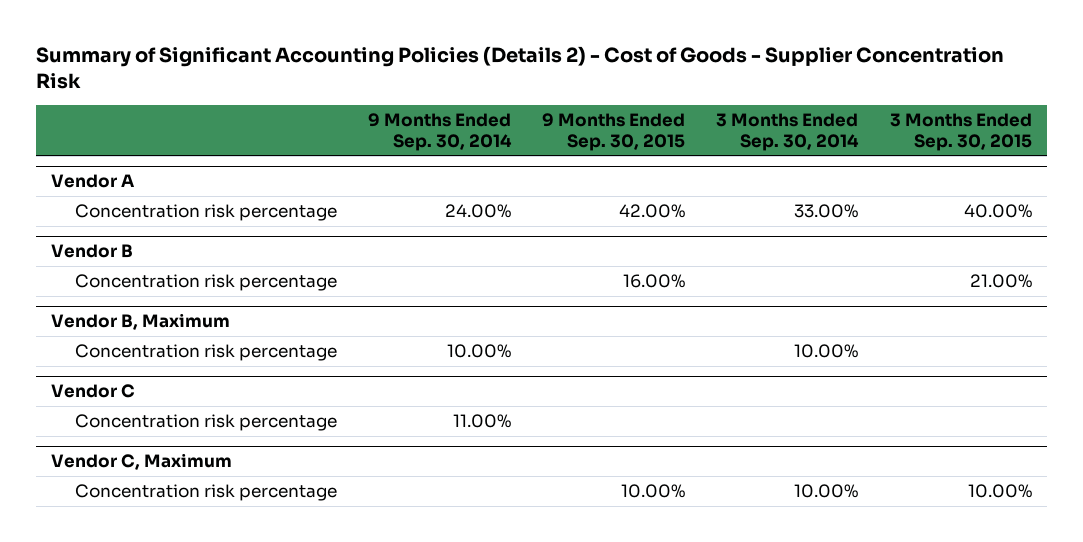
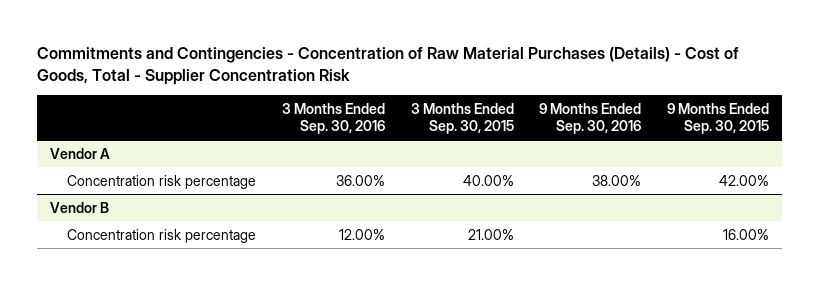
[35,46,1004,90] Summary of Significant Accounting Policies (Details 2) - Cost of Goods - Supplier Concentration Risk -> [37,47,740,85] Commitments and Contingencies - Concentration of Raw Material Purchases (Details) - Cost of Goods, Total - Supplier Concentration Risk
[368,113,513,151] 9 Months Ended Sep. 30, 2014 -> none
[716,113,860,151] 3 Months Ended Sep. 30, 2014 -> none
none -> [282,102,386,134] 3 Months Ended Sep. 30, 2016
none -> [539,102,642,134] 9 Months Ended Sep. 30, 2016
[51,313,231,331] Vendor B, Maximum -> none
[74,343,337,361] Concentration risk percentage -> none
[51,384,136,399] Vendor C -> none
[74,413,337,431] Concentration risk percentage -> none
[51,453,233,471] Vendor C, Maximum -> none
[74,483,337,501] Concentration risk percentage -> none

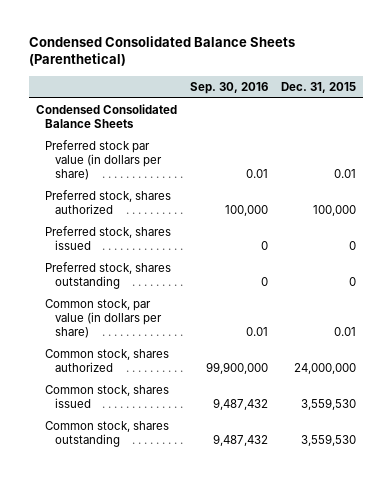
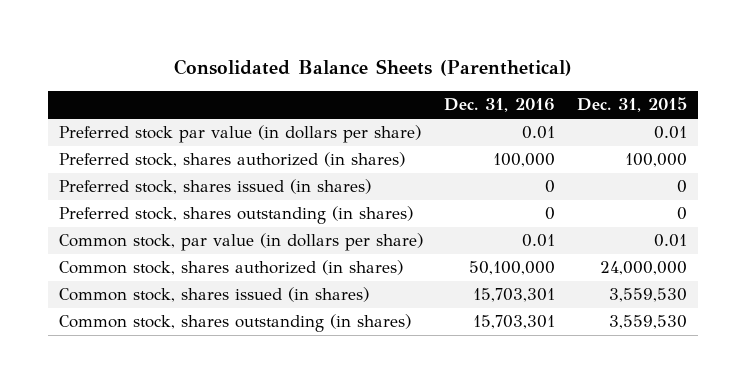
[29,35,296,67] Condensed Consolidated Balance Sheets (Parenthetical) -> [173,58,572,76] Consolidated Balance Sheets (Parenthetical)
[189,81,268,94] Sep. 30, 2016 -> none
none -> [444,98,556,113] Dec. 31, 2016
[35,104,177,128] Condensed Consolidated Balance Sheets -> none
[45,190,172,214] Preferred stock, shares authorized -> [58,152,405,168] Preferred stock, shares authorized (in shares)
[45,226,172,250] Preferred stock, shares issued -> [58,179,371,195] Preferred stock, shares issued (in shares)
[45,262,172,289] Preferred stock, shares outstanding -> [58,206,413,225] Preferred stock, shares outstanding (in shares)
[45,349,170,372] Common stock, shares authorized -> [58,260,403,276] Common stock, shares authorized (in shares)
[45,385,170,408] Common stock, shares issued -> [58,287,369,303] Common stock, shares issued (in shares)
[45,421,170,447] Common stock, shares outstanding -> [58,314,411,333] Common stock, shares outstanding (in shares)

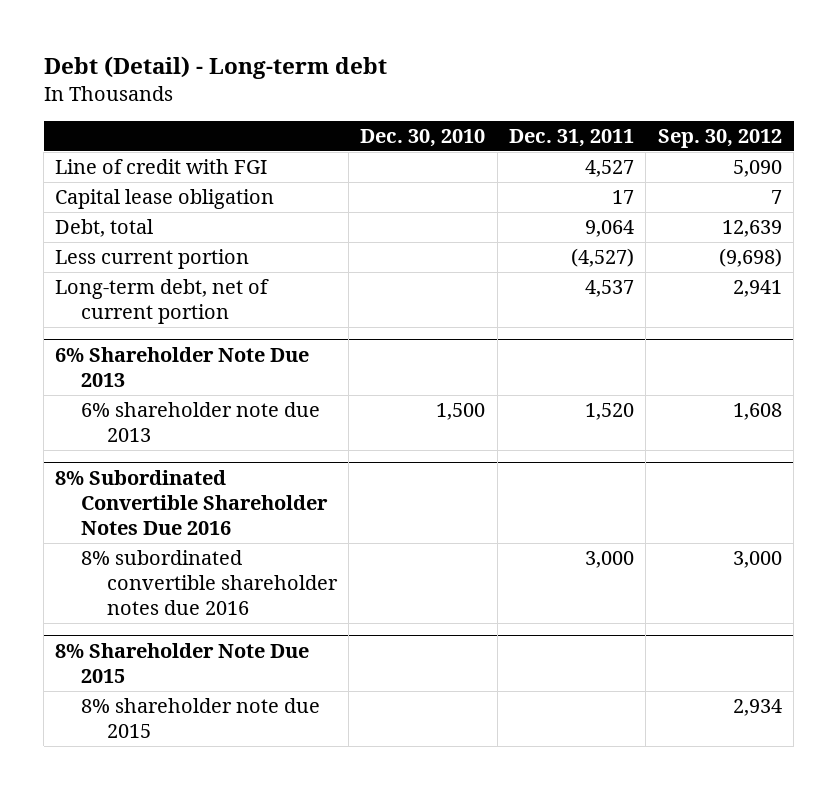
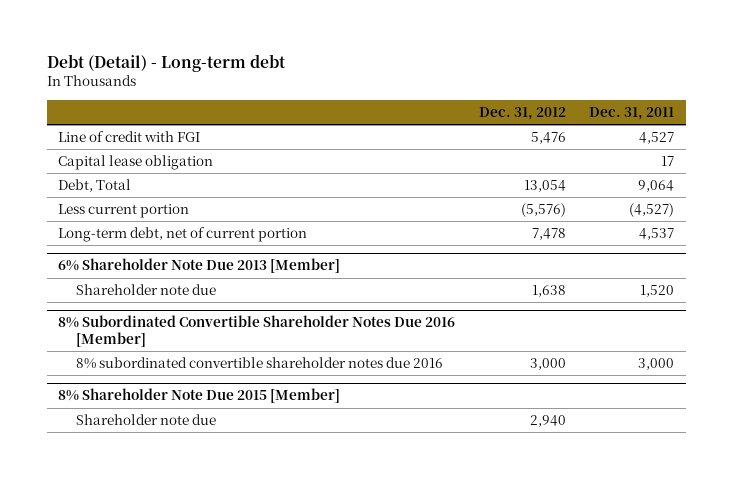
[360,128,486,147] Dec. 30, 2010 -> none
[657,128,782,148] Sep. 30, 2012 -> none
none -> [478,106,566,120] Dec. 31, 2012
[55,219,154,238] Debt, total -> [58,179,132,193] Debt, Total
[55,346,310,387] 6% Shareholder Note Due 2013 -> [58,258,341,274] 6% Shareholder Note Due 2013 [Member]
[81,402,321,443] 6% shareholder note due 2013 -> [76,284,217,296] Shareholder note due
[55,469,329,535] 8% Subordinated Convertible Shareholder Notes Due 2016 -> [58,315,456,347] 8% Subordinated Convertible Shareholder Notes Due 2016 [Member]
[55,642,310,683] 8% Shareholder Note Due 2015 -> [58,388,341,404] 8% Shareholder Note Due 2015 [Member]
[81,698,321,739] 8% shareholder note due 2015 -> [76,414,217,426] Shareholder note due

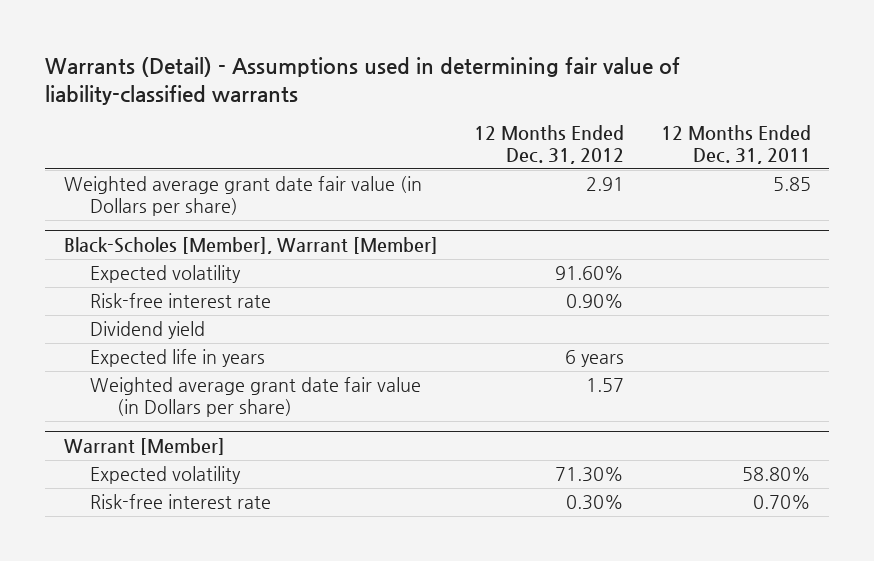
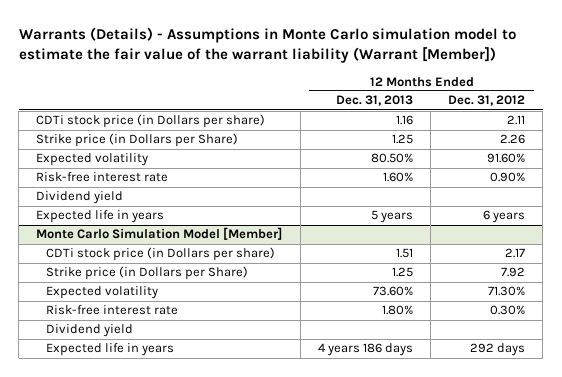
[45,57,681,106] Warrants (Detail) - Assumptions used in determining fair value of liability-classified warrants -> [18,26,516,64] Warrants (Details) - Assumptions in Monte Carlo simulation model to estimate the fair value of the warrant liability (Warrant [Member])
[660,125,811,164] 12 Months Ended Dec. 31, 2011 -> none
none -> [335,95,413,107] Dec. 31, 2013
[63,176,422,216] Weighted average grant date fair value (in Dollars per share) -> none
[63,237,438,255] Black-Scholes [Member], Warrant [Member] -> none
none -> [36,114,266,129] CDTi stock price (in Dollars per share)
none -> [36,133,239,148] Strike price (in Dollars per Share)
[90,377,422,417] Weighted average grant date fair value (in Dollars per share) -> none
[63,438,225,456] Warrant [Member] -> none
none -> [36,227,283,241] Monte Carlo Simulation Model [Member]
none -> [46,247,276,262] CDTi stock price (in Dollars per share)
none -> [46,266,249,281] Strike price (in Dollars per Share)
none -> [46,324,134,338] Dividend yield
none -> [46,343,175,357] Expected life in years

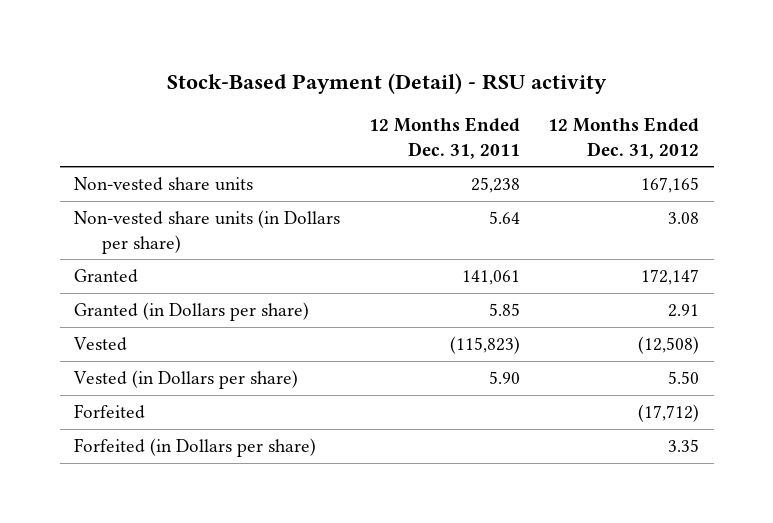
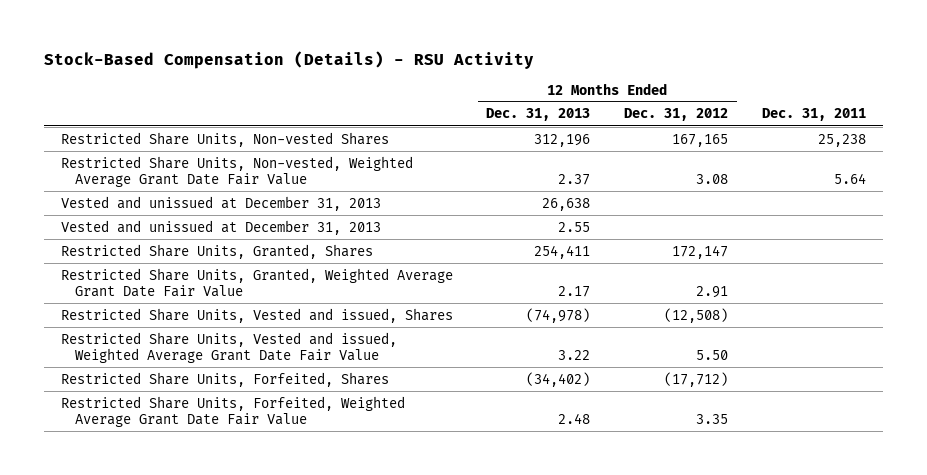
[166,73,607,95] Stock-Based Payment (Detail) - RSU activity -> [43,50,534,69] Stock-Based Compensation (Details) - RSU Activity
[368,116,520,159] 12 Months Ended Dec. 31, 2011 -> none
none -> [486,108,591,122] Dec. 31, 2013
none -> [762,108,867,122] Dec. 31, 2011
[74,176,254,191] Non-vested share units -> [60,131,389,147] Restricted Share Units, Non-vested Shares
[74,209,341,254] Non-vested share units (in Dollars per share) -> [60,155,413,187] Restricted Share Units, Non-vested, Weighted Average Grant Date Fair Value
none -> [60,195,381,211] Vested and unissued at December 31, 2013
none -> [60,219,381,235] Vested and unissued at December 31, 2013
[74,268,139,283] Granted -> [60,243,373,259] Restricted Share Units, Granted, Shares
[74,301,310,321] Granted (in Dollars per share) -> [60,267,453,297] Restricted Share Units, Granted, Weighted Average Grant Date Fair Value
[73,336,128,351] Vested -> [60,307,453,323] Restricted Share Units, Vested and issued, Shares
[73,369,299,389] Vested (in Dollars per share) -> [60,331,397,363] Restricted Share Units, Vested and issued, Weighted Average Grant Date Fair Value
[74,403,146,419] Forfeited -> [60,371,389,387] Restricted Share Units, Forfeited, Shares
[74,437,317,457] Forfeited (in Dollars per share) -> [60,395,405,427] Restricted Share Units, Forfeited, Weighted Average Grant Date Fair Value

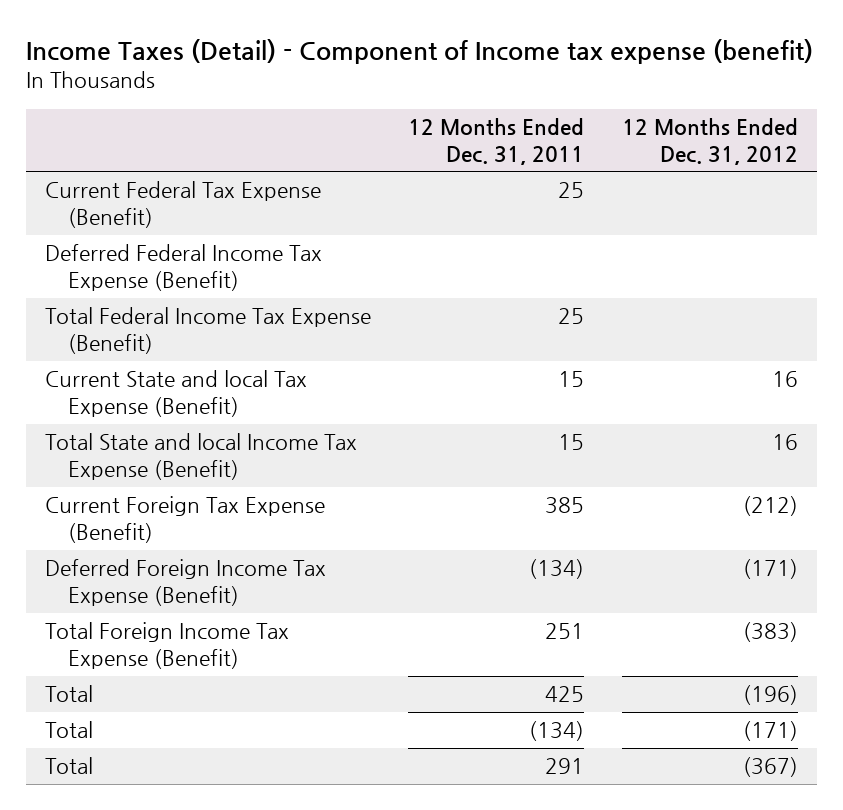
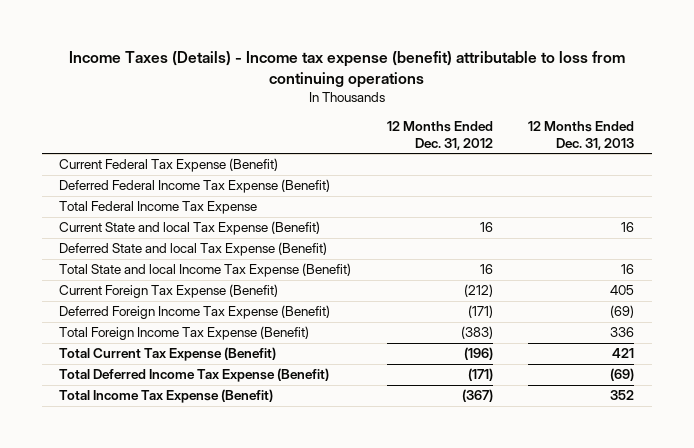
[25,38,813,64] Income Taxes (Detail) - Component of Income tax expense (benefit) -> [68,50,625,88] Income Taxes (Details) - Income tax expense (benefit) attributable to loss from continuing operations
[408,117,585,165] 12 Months Ended Dec. 31, 2011 -> none
none -> [528,120,635,150] 12 Months Ended Dec. 31, 2013
[44,307,371,355] Total Federal Income Tax Expense (Benefit) -> [59,201,258,215] Total Federal Income Tax Expense
none -> [59,242,328,257] Deferred State and local Tax Expense (Benefit)
[44,685,93,703] Total -> [59,347,277,362] Total Current Tax Expense (Benefit)
[44,721,93,739] Total -> [59,368,330,383] Total Deferred Income Tax Expense (Benefit)
[44,757,93,775] Total -> [59,389,274,404] Total Income Tax Expense (Benefit)

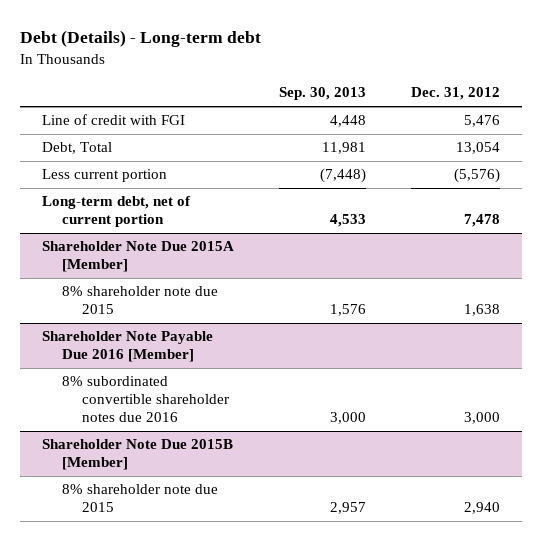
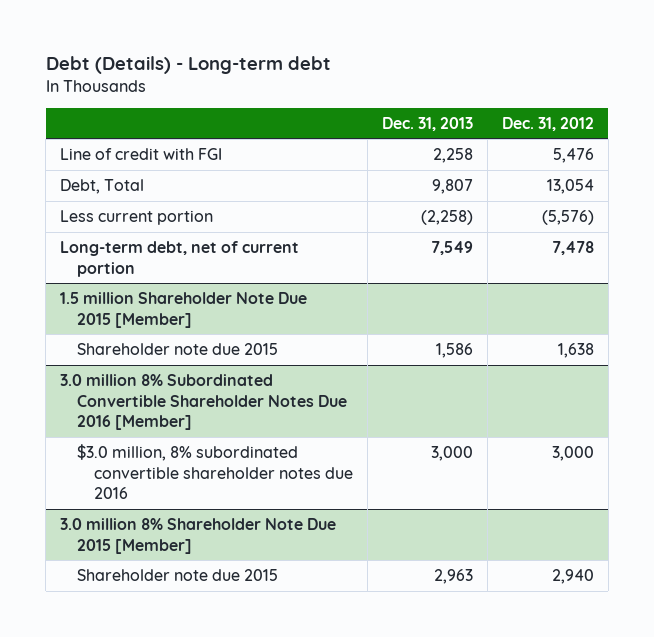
[278,87,366,101] Sep. 30, 2013 -> none
none -> [381,116,473,131] Dec. 31, 2013
[42,241,235,273] Shareholder Note Due 2015A [Member] -> none
[42,331,214,363] Shareholder Note Payable Due 2016 [Member] -> none
[42,439,234,471] Shareholder Note Due 2015B [Member] -> none
none -> [59,292,307,328] 1.5 million Shareholder Note Due 2015 [Member]
[62,286,219,315] 8% shareholder note due 2015 -> [77,343,279,356] Shareholder note due 2015
none -> [59,374,348,431] 3.0 million 8% Subordinated Convertible Shareholder Notes Due 2016 [Member]
[62,376,230,423] 8% subordinated convertible shareholder notes due 2016 -> [77,444,354,500] $3.0 million, 8% subordinated convertible shareholder notes due 2016
none -> [59,518,336,554] 3.0 million 8% Shareholder Note Due 2015 [Member]
[62,484,219,513] 8% shareholder note due 2015 -> [77,569,279,582] Shareholder note due 2015

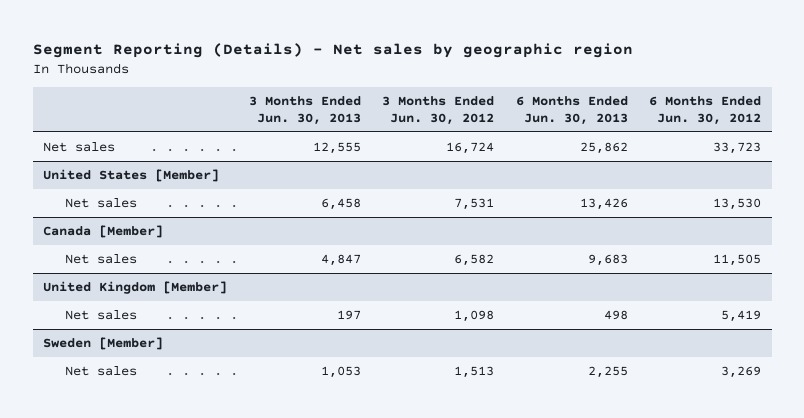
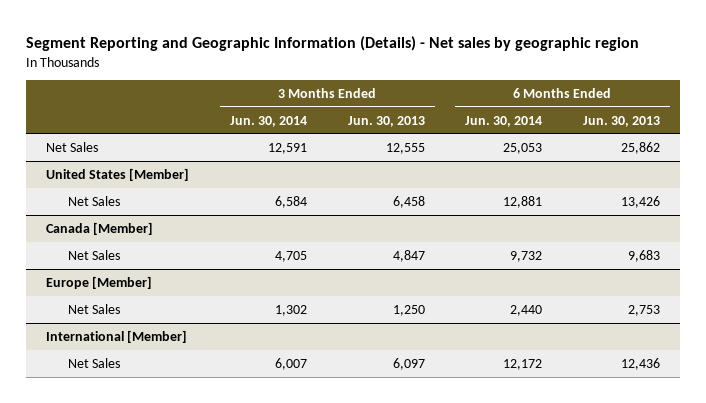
[32,43,633,59] Segment Reporting (Details) - Net sales by geographic region -> [26,35,640,51] Segment Reporting and Geographic Information (Details) - Net sales by geographic region
[382,95,495,125] 3 Months Ended Jun. 30, 2012 -> none
[648,95,761,125] 6 Months Ended Jun. 30, 2012 -> none
none -> [229,115,307,127] Jun. 30, 2014
none -> [465,115,543,127] Jun. 30, 2014
[43,142,116,153] Net sales -> [46,141,99,152] Net Sales
[65,198,138,209] Net sales -> [67,195,120,206] Net Sales
[43,281,228,295] United Kingdom [Member] -> none
[43,337,164,351] Sweden [Member] -> none
[65,254,138,265] Net sales -> [67,249,120,260] Net Sales
none -> [46,275,153,289] Europe [Member]
[65,310,138,321] Net sales -> [67,303,120,314] Net Sales
[336,310,361,321] 197 -> [392,304,425,316] 1,250
[603,310,628,321] 498 -> [627,304,660,316] 2,753
none -> [46,329,188,343] International [Member]
[65,366,138,377] Net sales -> [67,357,120,368] Net Sales
[320,366,361,379] 1,053 -> [392,357,425,370] 6,097
[587,366,628,379] 2,255 -> [620,357,660,370] 12,436

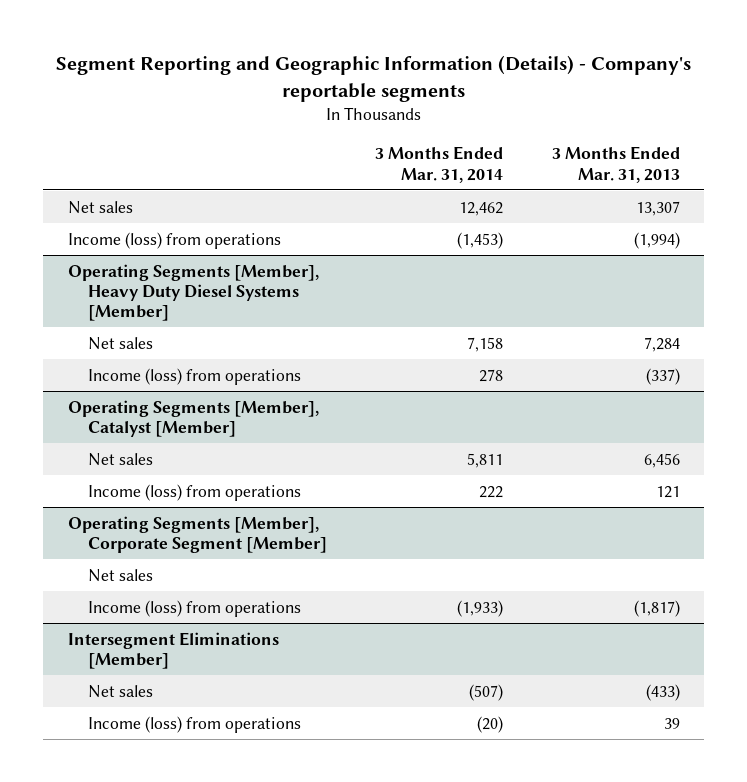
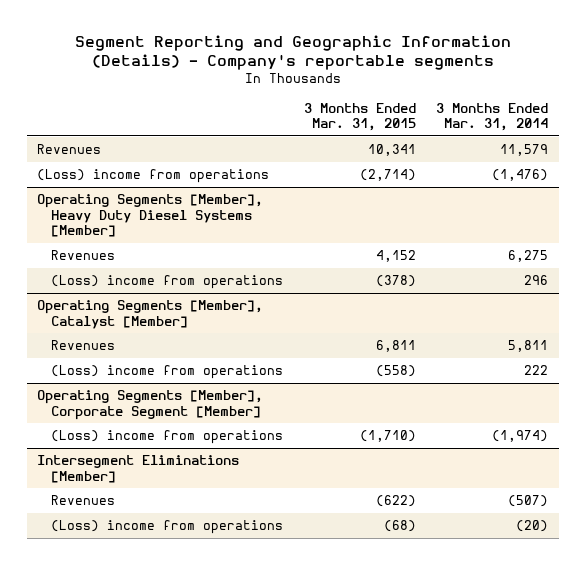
[551,146,680,183] 3 Months Ended Mar. 31, 2013 -> none
none -> [303,102,416,132] 3 Months Ended Mar. 31, 2015
[67,200,133,214] Net sales -> none
none -> [37,144,102,155] Revenues
[67,231,281,249] Income (loss) from operations -> [37,169,270,184] (Loss) income from operations
[457,231,504,249] (1,453) -> [492,169,549,182] (1,476)
[88,336,154,350] Net sales -> none
none -> [51,250,116,261] Revenues
[88,367,302,385] Income (loss) from operations -> [51,275,284,290] (Loss) income from operations
[479,368,504,382] 278 -> [524,275,549,286] 296
[88,452,154,466] Net sales -> [51,340,116,351] Revenues
[88,483,302,501] Income (loss) from operations -> [51,365,284,380] (Loss) income from operations
[88,568,154,582] Net sales -> none
[88,599,302,617] Income (loss) from operations -> [51,430,284,445] (Loss) income from operations
[457,599,504,617] (1,933) -> [492,430,549,443] (1,974)
[88,684,154,698] Net sales -> [51,495,116,506] Revenues
[88,715,302,733] Income (loss) from operations -> [51,520,284,535] (Loss) income from operations

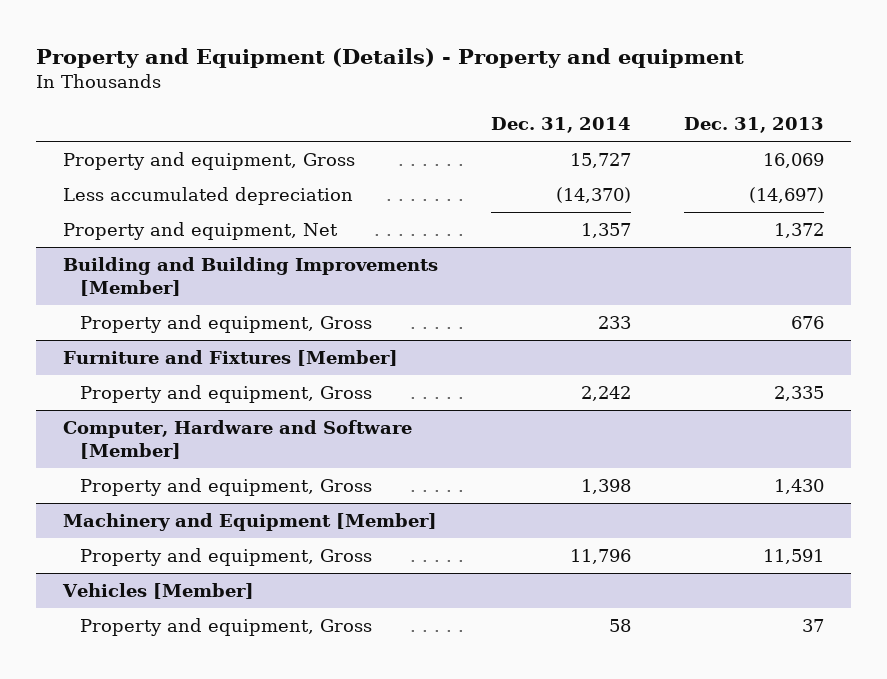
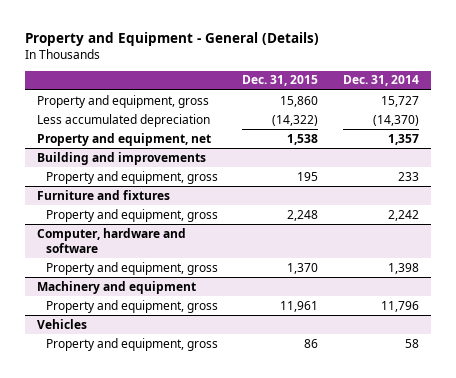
[36,47,745,68] Property and Equipment (Details) - Property and equipment -> [24,32,319,47] Property and Equipment - General (Details)
[684,117,825,134] Dec. 31, 2013 -> none
none -> [242,75,319,87] Dec. 31, 2015
[62,152,355,171] Property and equipment, Gross -> [37,94,210,108] Property and equipment, gross
[62,222,338,241] Property and equipment, Net -> [37,132,212,146] Property and equipment, net
[62,257,438,296] Building and Building Improvements [Member] -> [37,151,207,165] Building and improvements
[80,315,373,334] Property and equipment, Gross -> [45,170,218,184] Property and equipment, gross
[62,350,398,367] Furniture and Fixtures [Member] -> [37,189,171,200] Furniture and fixtures
[80,385,373,404] Property and equipment, Gross -> [45,208,218,222] Property and equipment, gross
[62,420,412,459] Computer, Hardware and Software [Member] -> [37,227,187,253] Computer, hardware and software
[80,478,373,497] Property and equipment, Gross -> [45,261,218,275] Property and equipment, gross
[62,513,437,532] Machinery and Equipment [Member] -> [37,280,197,294] Machinery and equipment
[80,548,373,567] Property and equipment, Gross -> [45,299,218,313] Property and equipment, gross
[61,583,254,600] Vehicles [Member] -> [37,318,88,329] Vehicles
[80,618,373,637] Property and equipment, Gross -> [45,337,218,351] Property and equipment, gross

